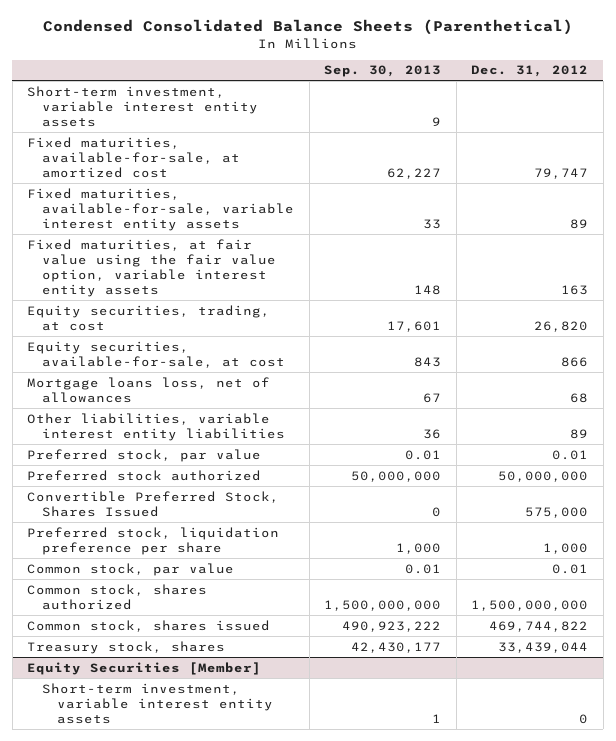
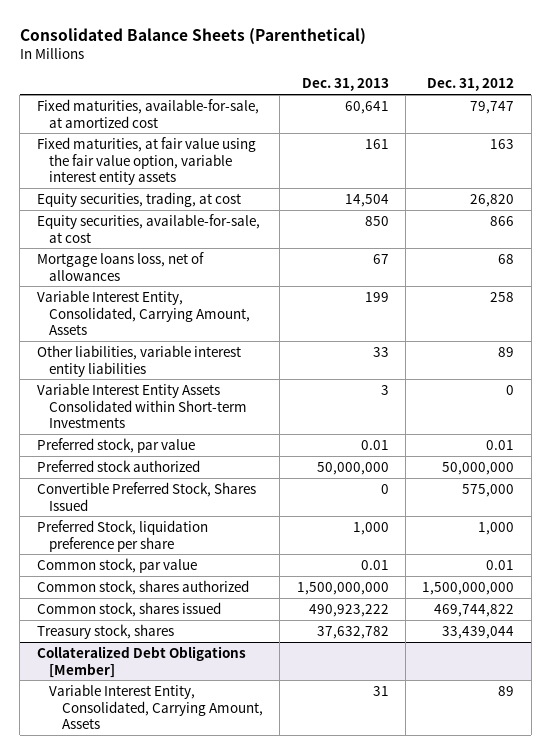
[42,19,573,36] Condensed Consolidated Balance Sheets (Parenthetical) -> [19,27,366,45] Consolidated Balance Sheets (Parenthetical)
[324,65,442,78] Sep. 30, 2013 -> none
none -> [301,78,389,92] Dec. 31, 2013
[27,85,259,127] Short-term investment, variable interest entity assets -> none
[27,187,295,231] Fixed maturities, available-for-sale, variable interest entity assets -> none
none -> [36,289,251,336] Variable Interest Entity, Consolidated, Carrying Amount, Assets
none -> [36,382,248,429] Variable Interest Entity Assets Consolidated within Short-term Investments
[27,526,280,555] Preferred stock, liquidation preference per share -> [36,519,208,552] Preferred Stock, liquidation preference per share
[27,661,262,675] Equity Securities [Member] -> none
[42,682,274,724] Short-term investment, variable interest entity assets -> none
none -> [36,645,246,678] Collateralized Debt Obligations [Member]
none -> [49,683,264,730] Variable Interest Entity, Consolidated, Carrying Amount, Assets

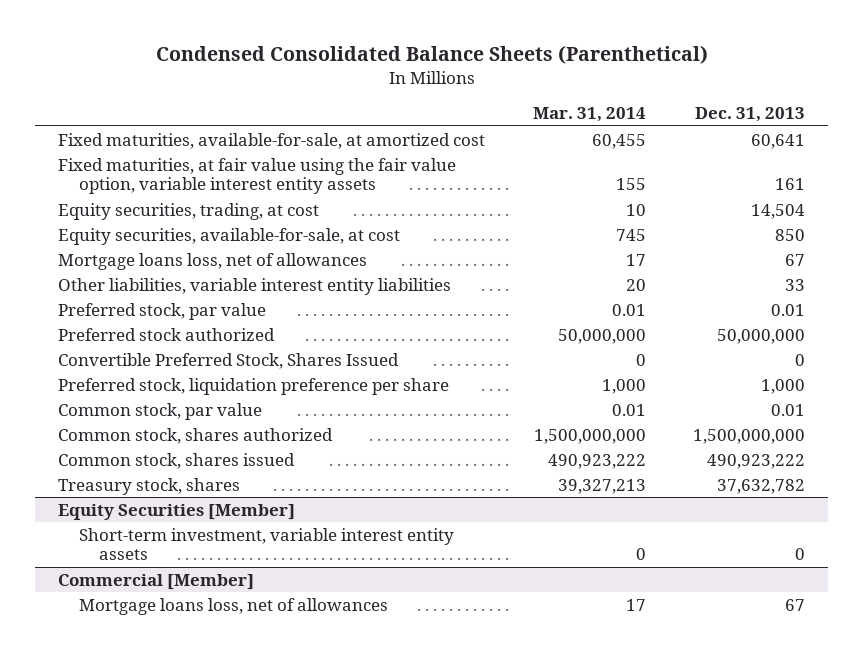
[19,27,366,45] Consolidated Balance Sheets (Parenthetical) -> [155,44,708,64] Condensed Consolidated Balance Sheets (Parenthetical)
[427,78,515,92] Dec. 31, 2012 -> none
none -> [532,107,646,123] Mar. 31, 2014
[36,289,251,336] Variable Interest Entity, Consolidated, Carrying Amount, Assets -> none
[36,382,248,429] Variable Interest Entity Assets Consolidated within Short-term Investments -> none
[36,519,208,552] Preferred Stock, liquidation preference per share -> [58,377,450,395] Preferred stock, liquidation preference per share
[36,645,246,678] Collateralized Debt Obligations [Member] -> none
[49,683,264,730] Variable Interest Entity, Consolidated, Carrying Amount, Assets -> none
none -> [58,503,296,520] Equity Securities [Member]
none -> [78,527,454,561] Short-term investment, variable interest entity assets
none -> [58,573,255,590] Commercial [Member]
none -> [78,597,388,615] Mortgage loans loss, net of allowances

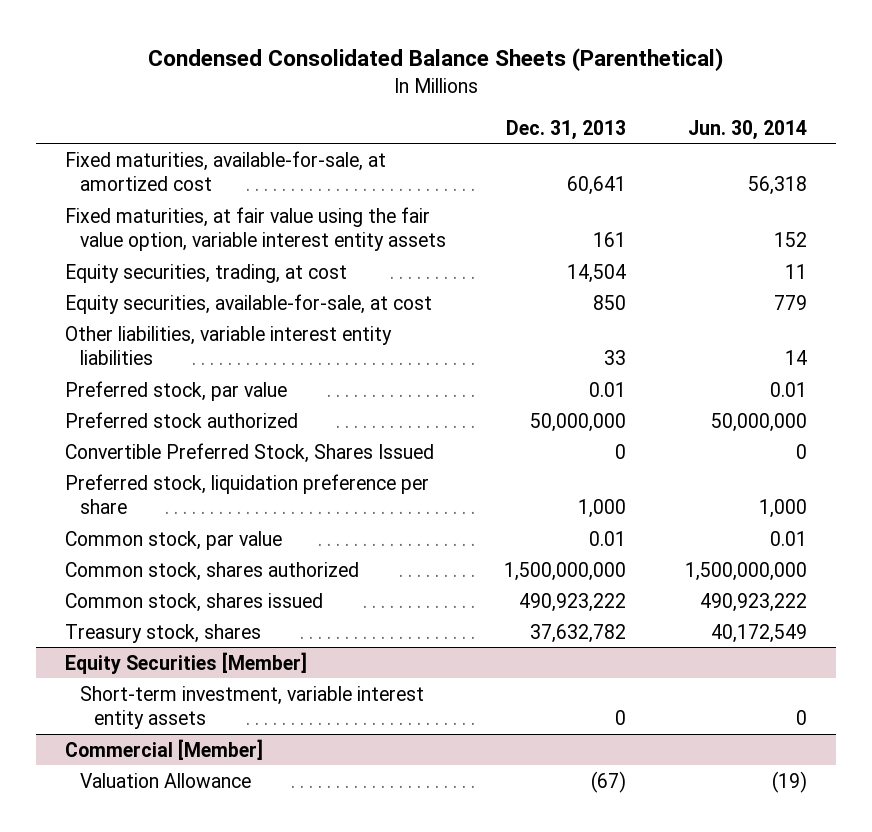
[532,107,646,123] Mar. 31, 2014 -> none
none -> [687,119,807,140] Jun. 30, 2014
[58,252,368,270] Mortgage loans loss, net of allowances -> none
[78,597,388,615] Mortgage loans loss, net of allowances -> none
none -> [79,772,251,788] Valuation Allowance

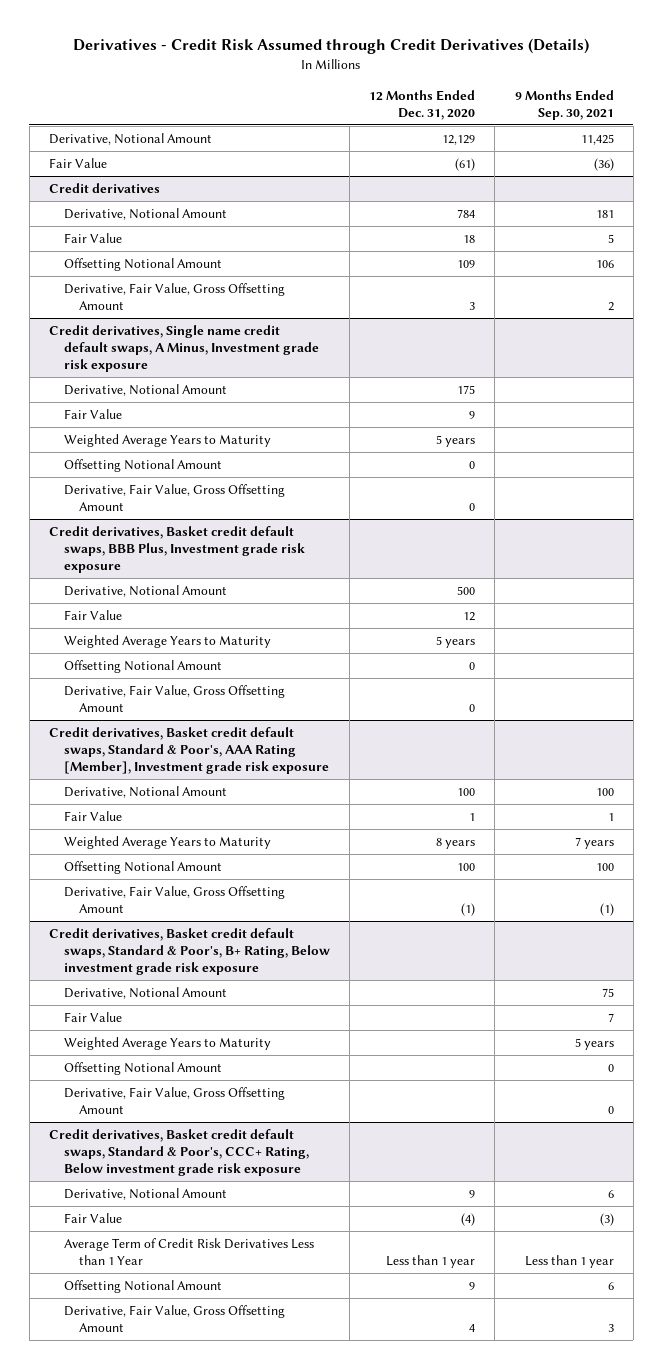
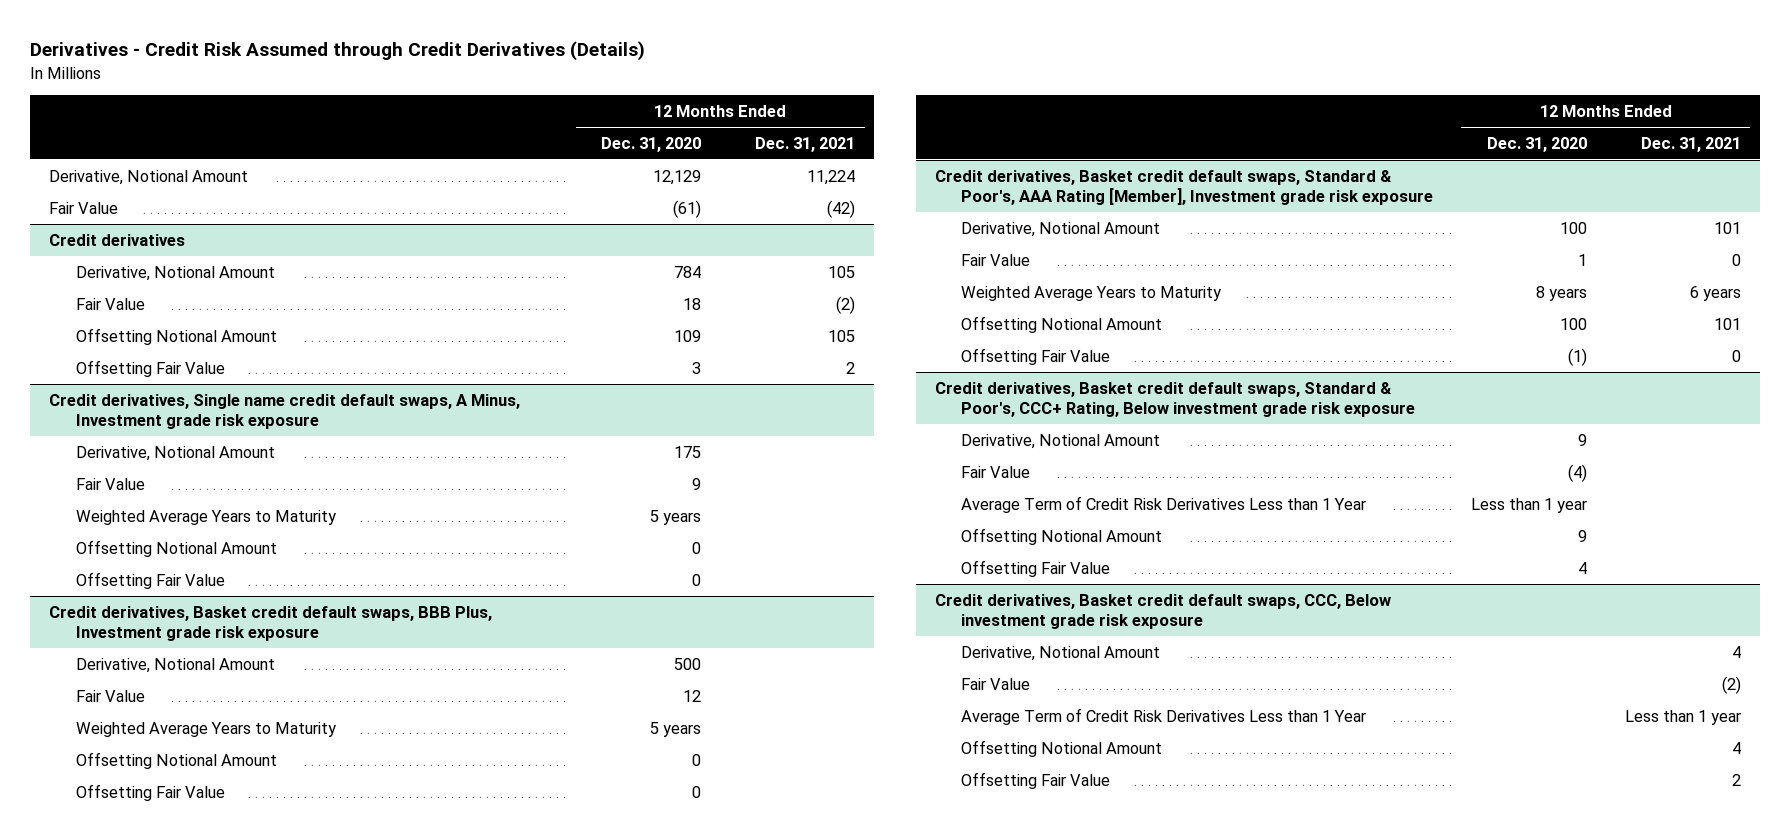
[514,89,614,120] 9 Months Ended Sep. 30, 2021 -> none
none -> [755,136,856,152] Dec. 31, 2021
[63,282,285,310] Derivative, Fair Value, Gross Offsetting Amount -> [75,359,225,377] Offsetting Fair Value
[63,483,285,511] Derivative, Fair Value, Gross Offsetting Amount -> [75,571,225,589] Offsetting Fair Value
[63,684,285,712] Derivative, Fair Value, Gross Offsetting Amount -> [75,783,225,801] Offsetting Fair Value
[48,927,330,976] Credit derivatives, Basket credit default swaps, Standard & Poor's, B+ Rating, Below investment grade risk exposure -> none
[63,986,227,999] Derivative, Notional Amount -> none
[63,1011,122,1022] Fair Value -> none
[63,1036,271,1050] Weighted Average Years to Maturity -> none
[63,1061,222,1075] Offsetting Notional Amount -> none
[63,1086,285,1114] Derivative, Fair Value, Gross Offsetting Amount -> none
[63,885,285,913] Derivative, Fair Value, Gross Offsetting Amount -> [961,347,1111,365] Offsetting Fair Value
[63,1304,285,1332] Derivative, Fair Value, Gross Offsetting Amount -> [961,559,1111,577] Offsetting Fair Value
none -> [934,593,1391,630] Credit derivatives, Basket credit default swaps, CCC, Below investment grade risk exposure
none -> [961,645,1161,661] Derivative, Notional Amount
none -> [961,677,1031,690] Fair Value
none -> [961,707,1367,725] Average Term of Credit Risk Derivatives Less than 1 Year
none -> [961,739,1163,757] Offsetting Notional Amount
none -> [961,771,1111,789] Offsetting Fair Value

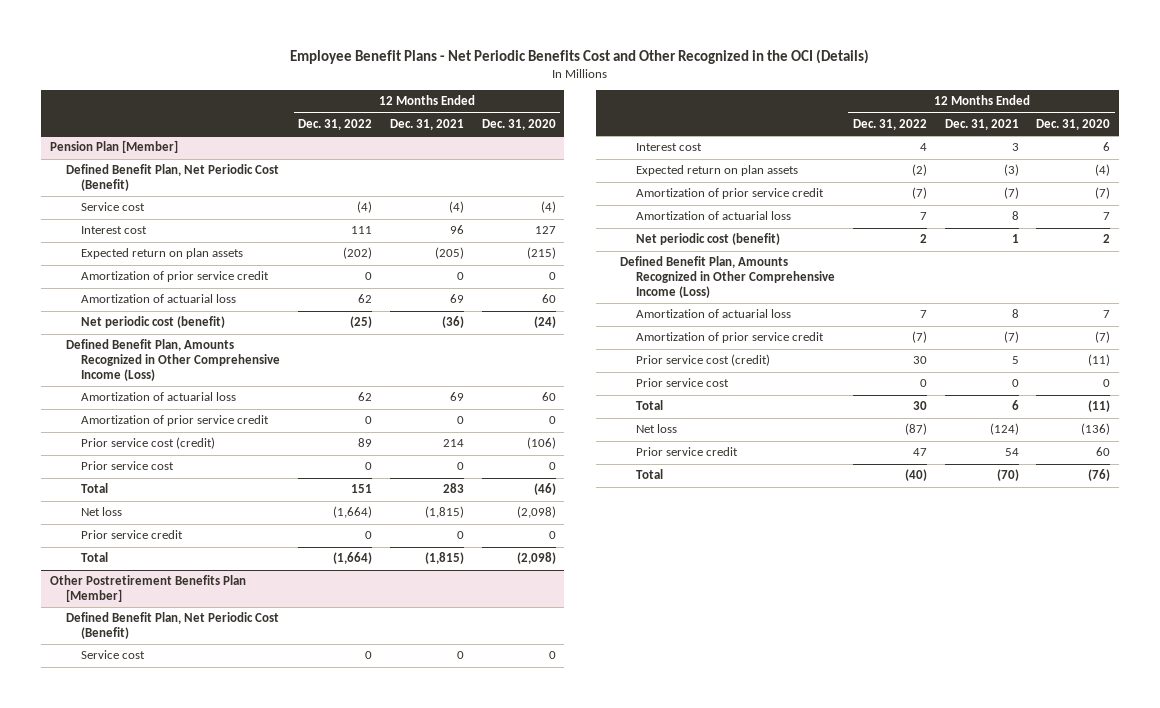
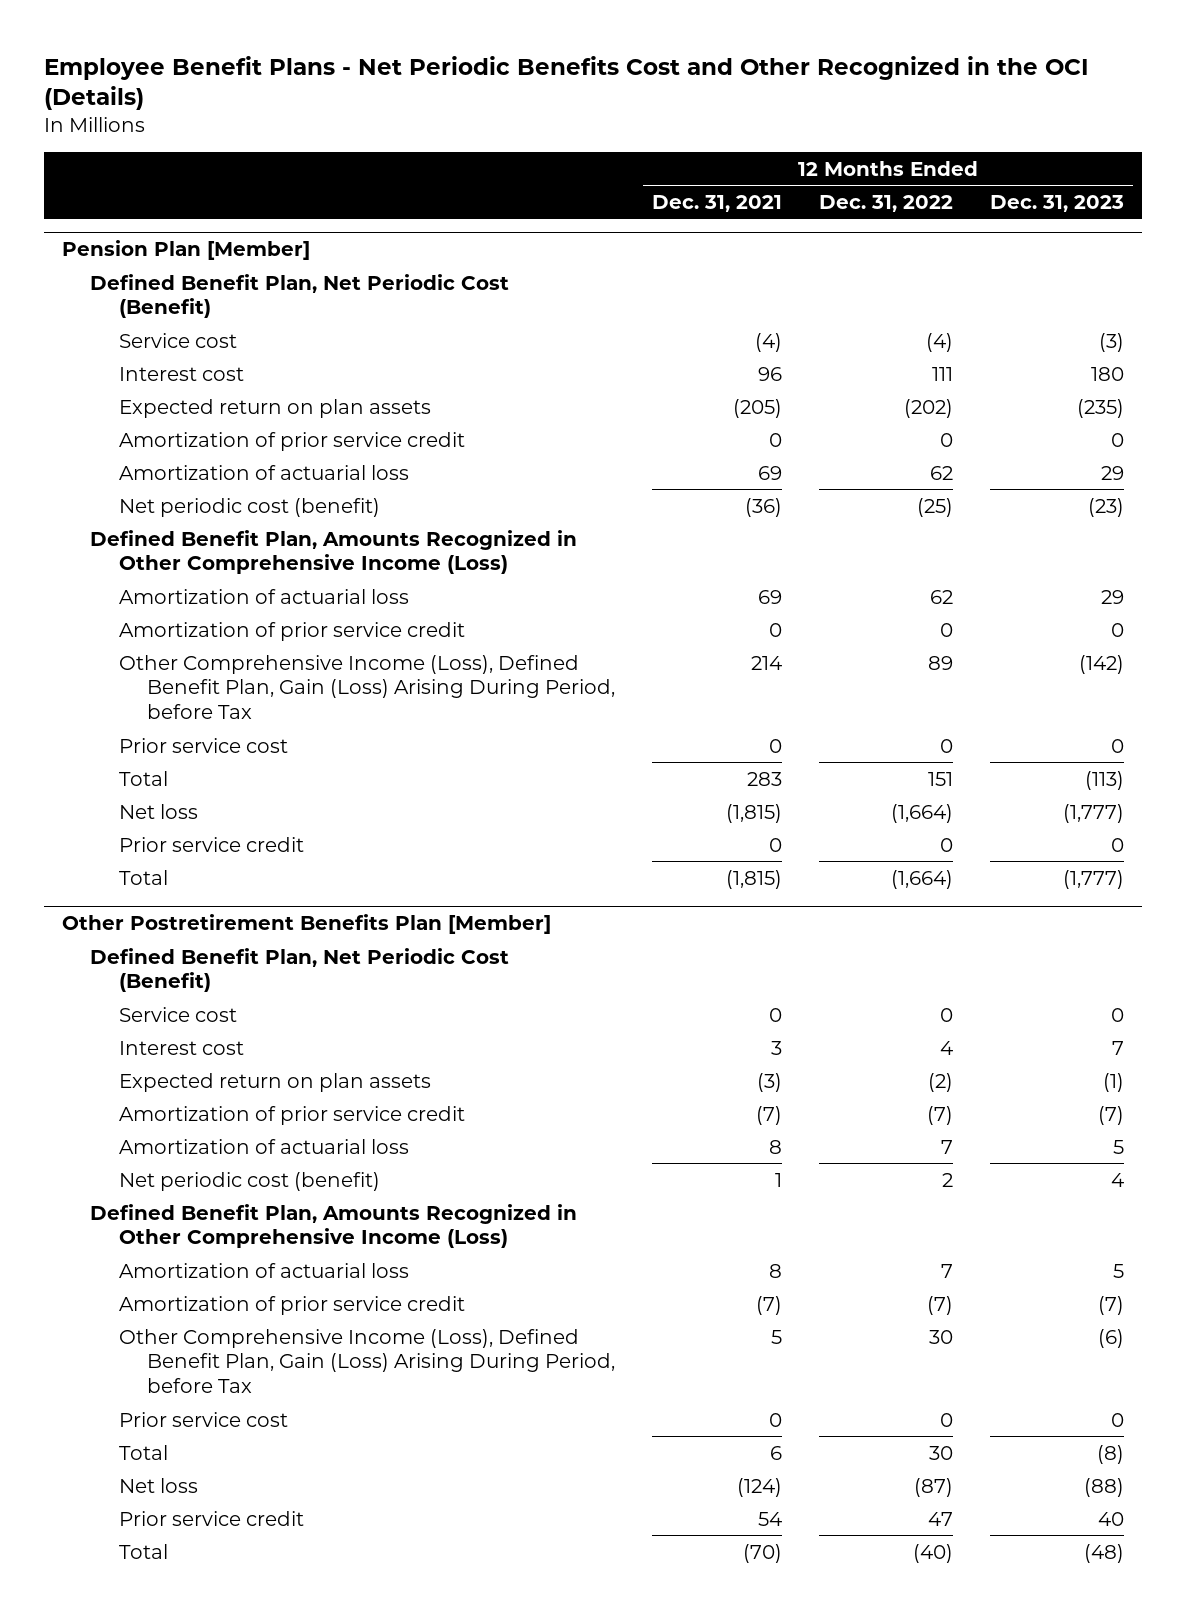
[481,119,556,131] Dec. 31, 2020 -> none
none -> [989,195,1124,213] Dec. 31, 2023
[81,437,216,450] Prior service cost (credit) -> [118,654,615,720] Other Comprehensive Income (Loss), Defined Benefit Plan, Gain (Loss) Arising During Period, before Tax
[636,354,771,367] Prior service cost (credit) -> [118,1328,615,1394] Other Comprehensive Income (Loss), Defined Benefit Plan, Gain (Loss) Arising During Period, before Tax

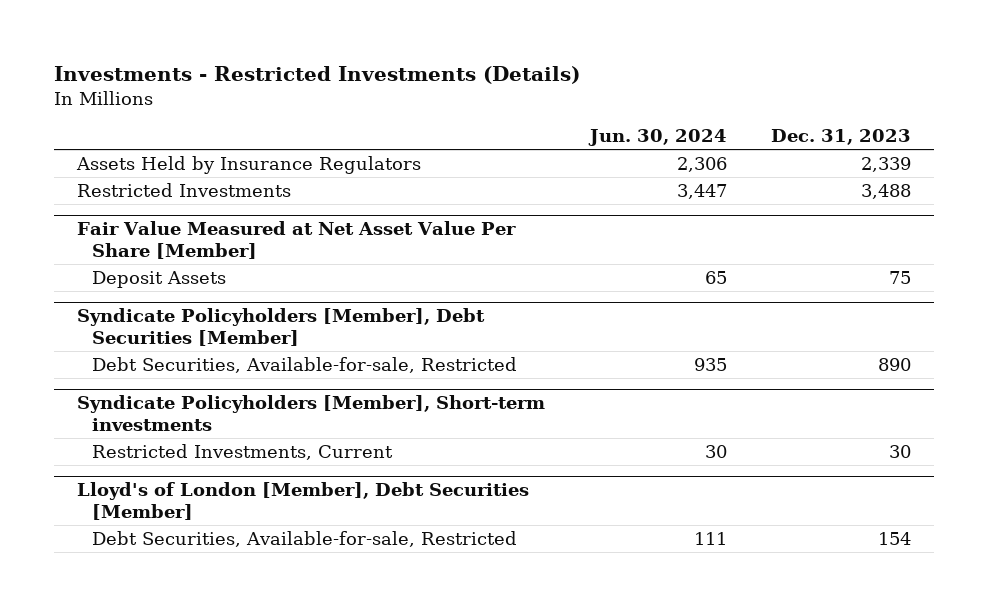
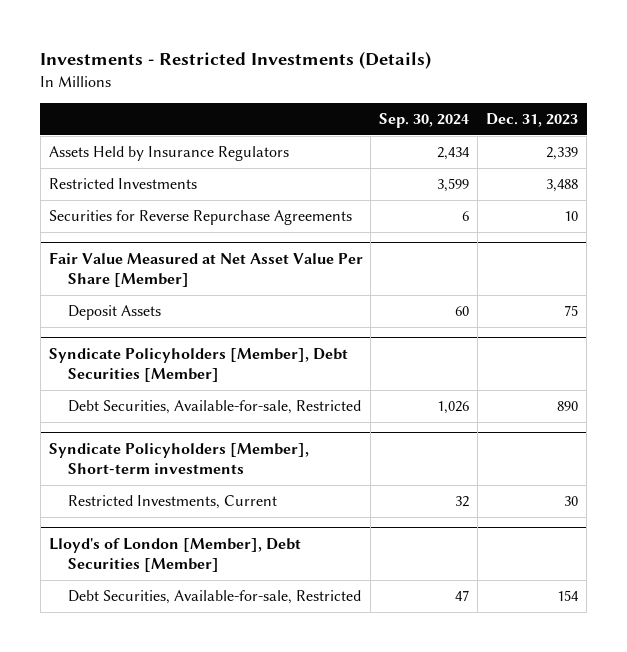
[587,129,727,147] Jun. 30, 2024 -> none
none -> [379,112,470,128] Sep. 30, 2024
none -> [48,210,352,226] Securities for Reverse Repurchase Agreements

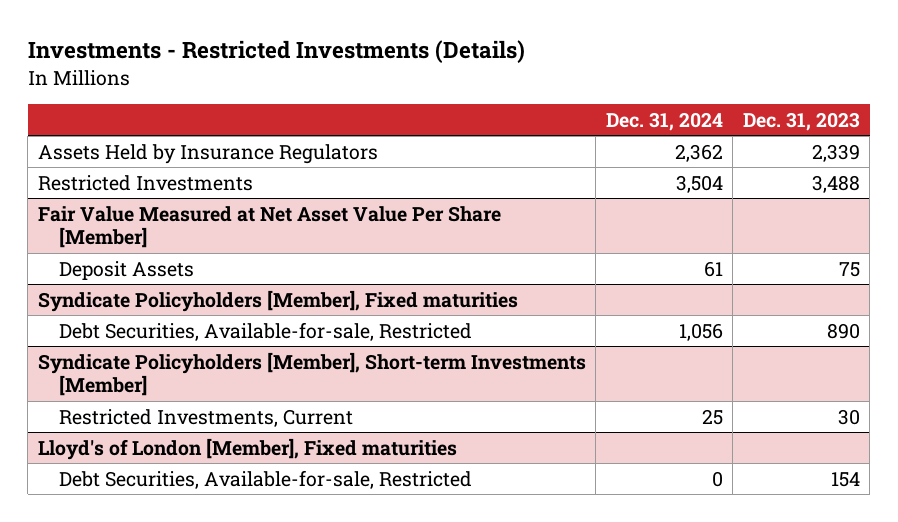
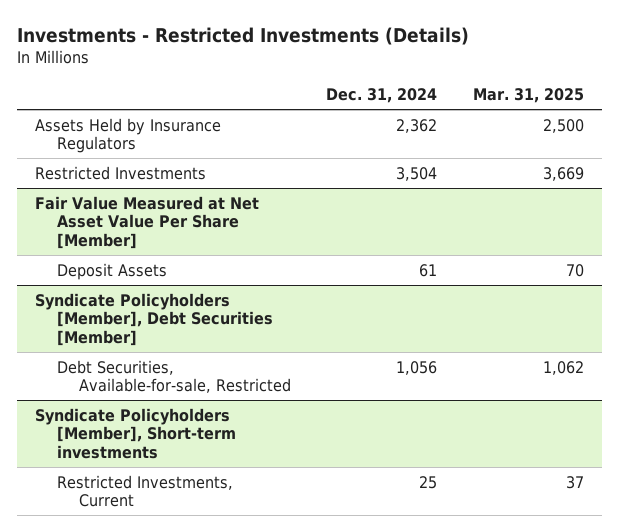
[742,111,860,131] Dec. 31, 2023 -> none
none -> [472,88,584,104] Mar. 31, 2025
[37,289,518,312] Syndicate Policyholders [Member], Fixed maturities -> none
none -> [35,292,273,346] Syndicate Policyholders [Member], Debt Securities [Member]
[37,351,586,397] Syndicate Policyholders [Member], Short-term Investments [Member] -> [35,407,236,459] Syndicate Policyholders [Member], Short-term investments
[37,437,457,460] Lloyd's of London [Member], Fixed maturities -> none
[59,469,473,489] Debt Securities, Available-for-sale, Restricted -> none

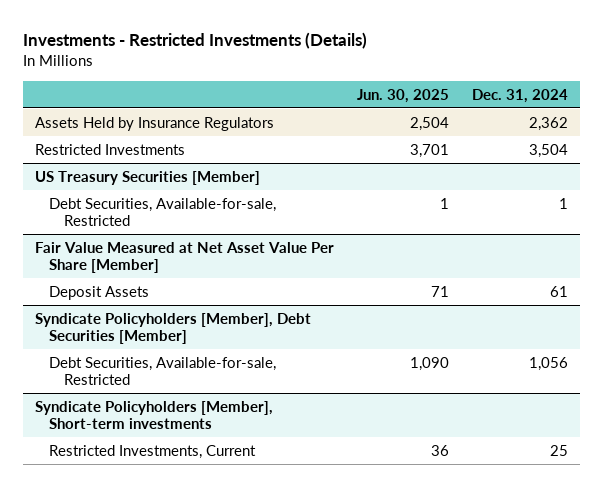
[472,88,584,104] Mar. 31, 2025 -> none
none -> [357,88,450,103] Jun. 30, 2025
none -> [34,170,260,185] US Treasury Securities [Member]
none -> [49,197,277,227] Debt Securities, Available-for-sale, Restricted

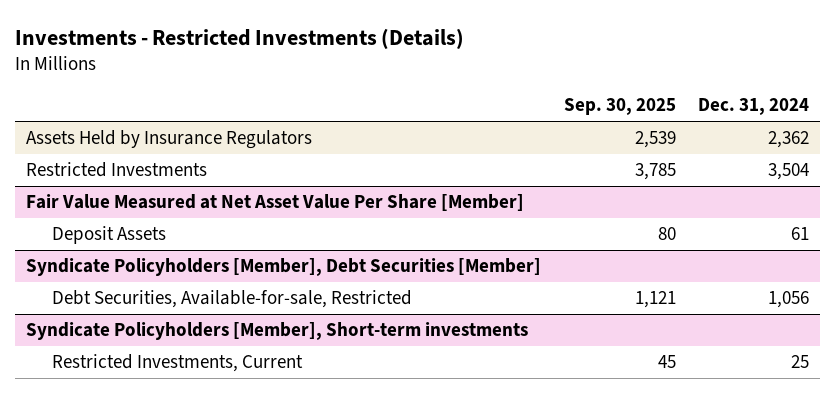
[357,88,450,103] Jun. 30, 2025 -> none
none -> [563,98,676,116] Sep. 30, 2025
[34,170,260,185] US Treasury Securities [Member] -> none
[49,197,277,227] Debt Securities, Available-for-sale, Restricted -> none

